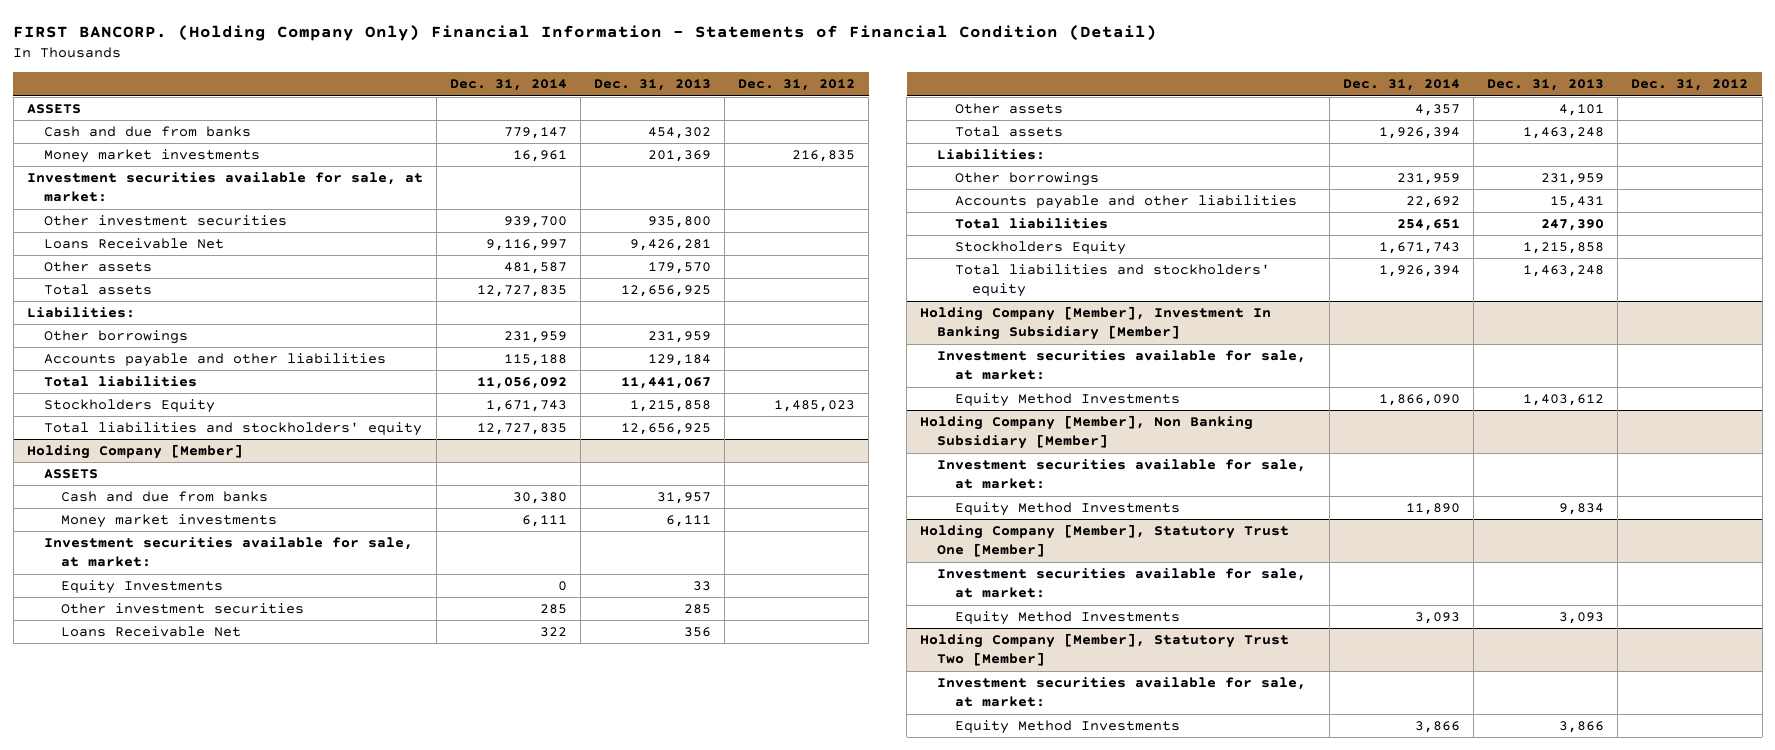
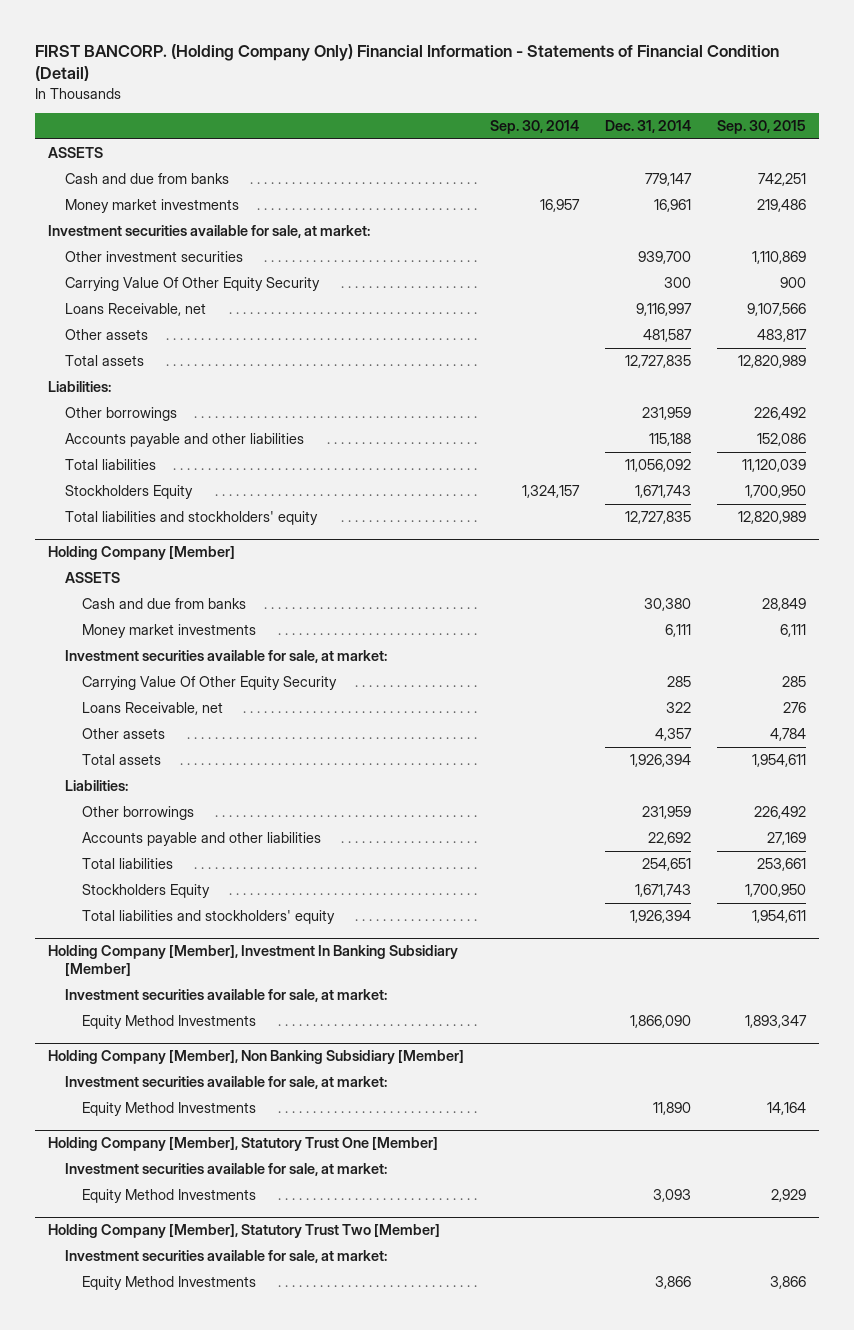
[594,79,712,92] Dec. 31, 2013 -> none
[738,79,856,92] Dec. 31, 2012 -> none
none -> [490,120,580,135] Sep. 30, 2014
none -> [717,120,807,135] Sep. 30, 2015
none -> [65,277,321,292] Carrying Value Of Other Equity Security
[44,238,225,250] Loans Receivable Net -> [65,303,207,317] Loans Receivable, net
[61,580,224,595] Equity Investments -> none
[61,603,305,615] Other investment securities -> [82,676,338,691] Carrying Value Of Other Equity Security
[61,626,242,638] Loans Receivable Net -> [82,702,224,716] Loans Receivable, net

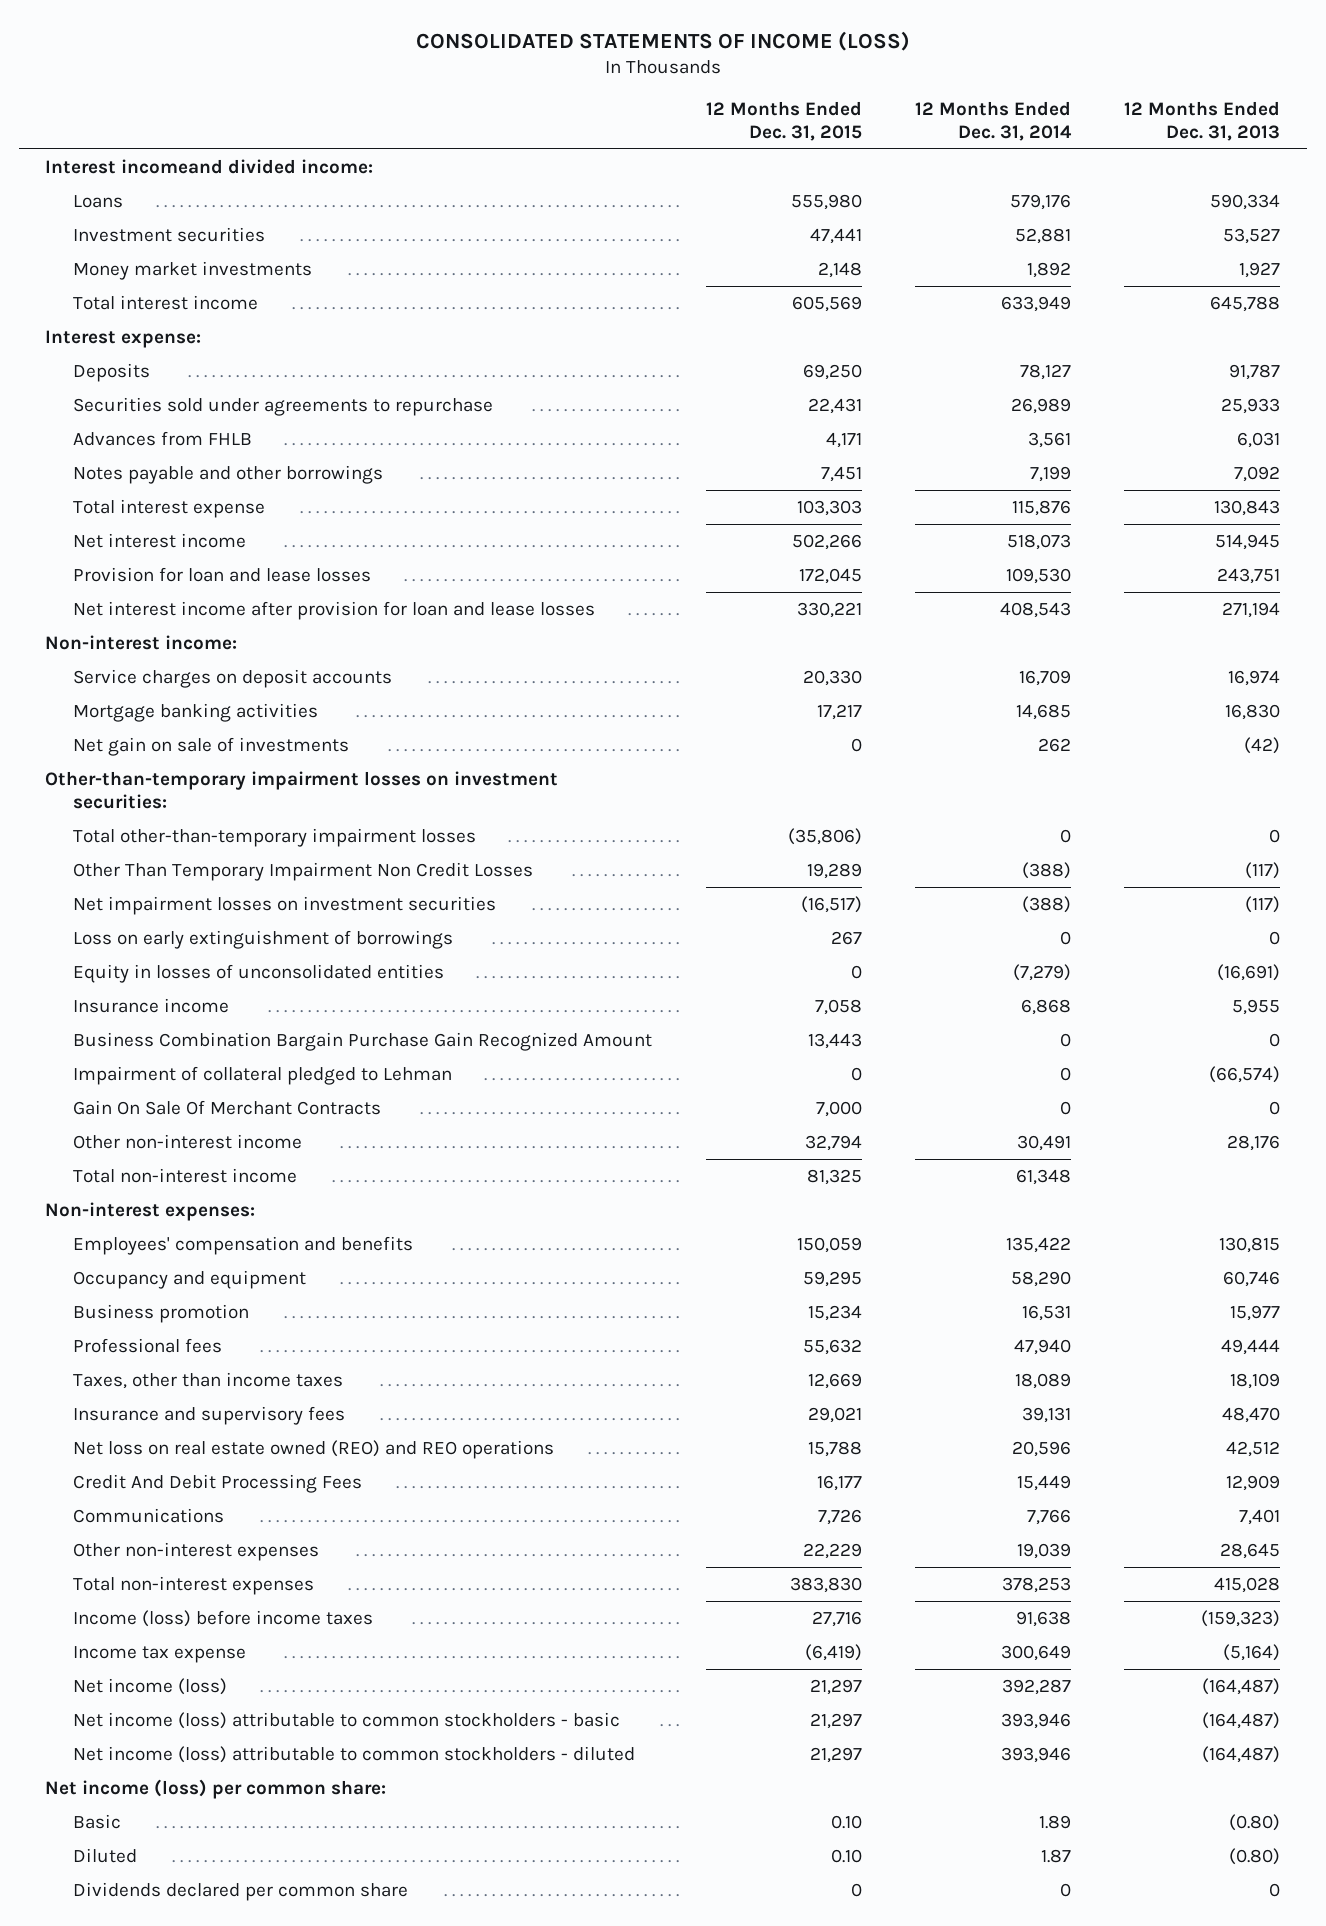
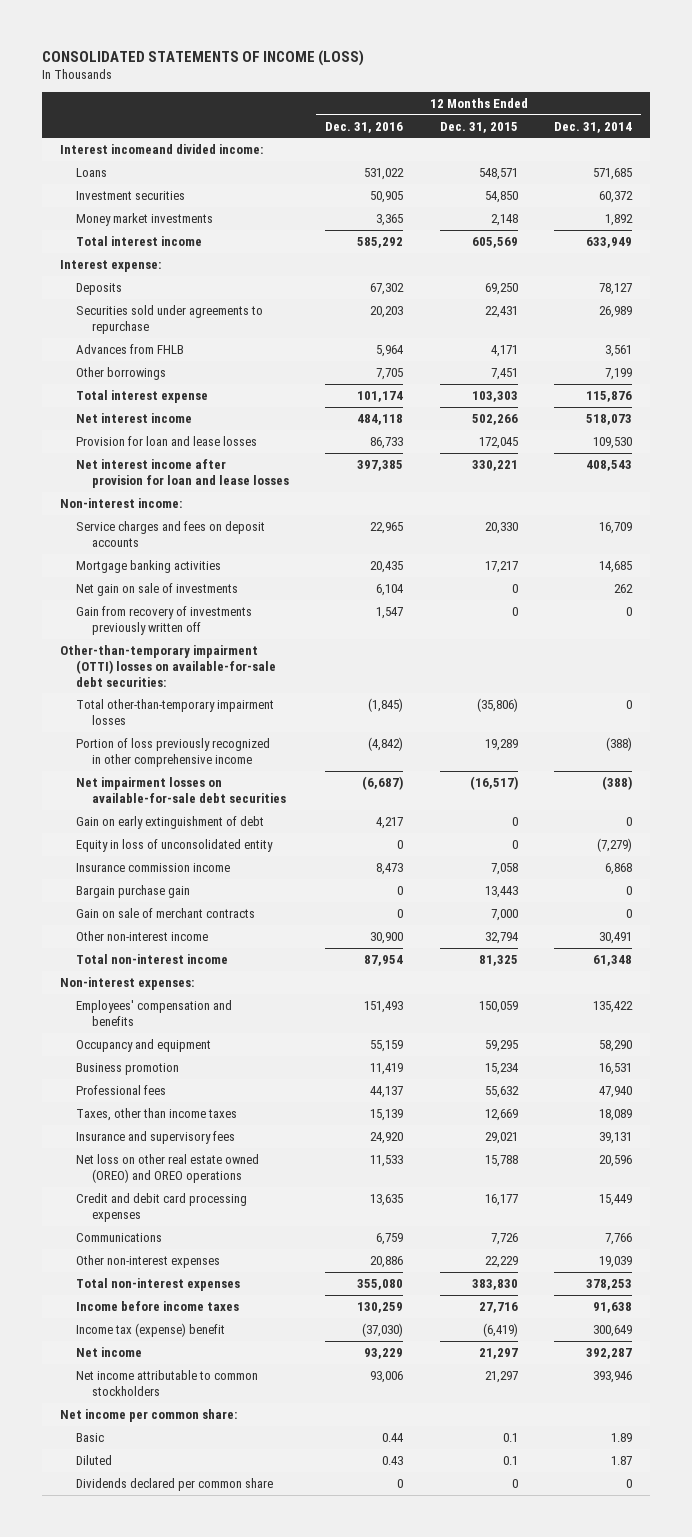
[1124,100,1281,141] 12 Months Ended Dec. 31, 2013 -> none
none -> [325,121,404,133] Dec. 31, 2016
[790,193,862,210] 555,980 -> [478,167,518,180] 548,571
[1009,193,1071,210] 579,176 -> [592,167,632,180] 571,685
[809,227,862,244] 47,441 -> [484,190,518,203] 54,850
[1014,227,1071,244] 52,881 -> [598,190,633,203] 60,372
[73,464,384,484] Notes payable and other borrowings -> [75,366,166,380] Other borrowings
[73,668,393,688] Service charges on deposit accounts -> [75,520,265,547] Service charges and fees on deposit accounts
none -> [75,605,252,635] Gain from recovery of investments previously written off
[45,770,559,809] Other-than-temporary impairment losses on investment securities: -> [59,644,276,687] Other-than-temporary impairment (OTTI) losses on available-for-sale debt securities:
[73,1065,453,1085] Impairment of collateral pledged to Lehman -> none
[73,861,534,881] Other Than Temporary Impairment Non Credit Losses -> [75,737,270,767] Portion of loss previously recognized in other comprehensive income
[73,895,497,915] Net impairment losses on investment securities -> [75,776,286,803] Net impairment losses on available-for-sale debt securities
[73,929,454,949] Loss on early extinguishment of borrowings -> [75,815,264,829] Gain on early extinguishment of debt
[830,930,862,945] 267 -> [511,816,518,826] 0
[73,963,445,983] Equity in losses of unconsolidated entities -> [75,838,273,852] Equity in loss of unconsolidated entity
[73,997,230,1013] Insurance income -> [75,862,230,872] Insurance commission income
[73,1031,653,1051] Business Combination Bargain Purchase Gain Recognized Amount -> [75,884,190,898] Bargain purchase gain
[73,1099,382,1115] Gain On Sale Of Merchant Contracts -> [75,907,255,918] Gain on sale of merchant contracts
[73,1439,555,1459] Net loss on real estate owned (REO) and REO operations -> [75,1153,259,1183] Net loss on other real estate owned (OREO) and OREO operations
[73,1473,363,1493] Credit And Debit Processing Fees -> [75,1192,247,1222] Credit and debit card processing expenses
[73,1745,636,1763] Net income (loss) attributable to common stockholders - diluted -> none
[73,1609,374,1627] Income (loss) before income taxes -> [75,1300,239,1311] Income before income taxes
[73,1645,247,1663] Income tax expense -> [75,1322,225,1337] Income tax (expense) benefit
[73,1677,228,1695] Net income (loss) -> [75,1346,142,1357] Net income
[73,1711,621,1729] Net income (loss) attributable to common stockholders - basic -> [75,1369,258,1396] Net income attributable to common stockholders
[45,1778,387,1799] Net income (loss) per common share: -> [59,1408,237,1422] Net income per common share:
[830,1814,862,1829] 0.10 -> [502,1432,518,1442] 0.1
[830,1848,862,1863] 0.10 -> [502,1455,518,1465] 0.1

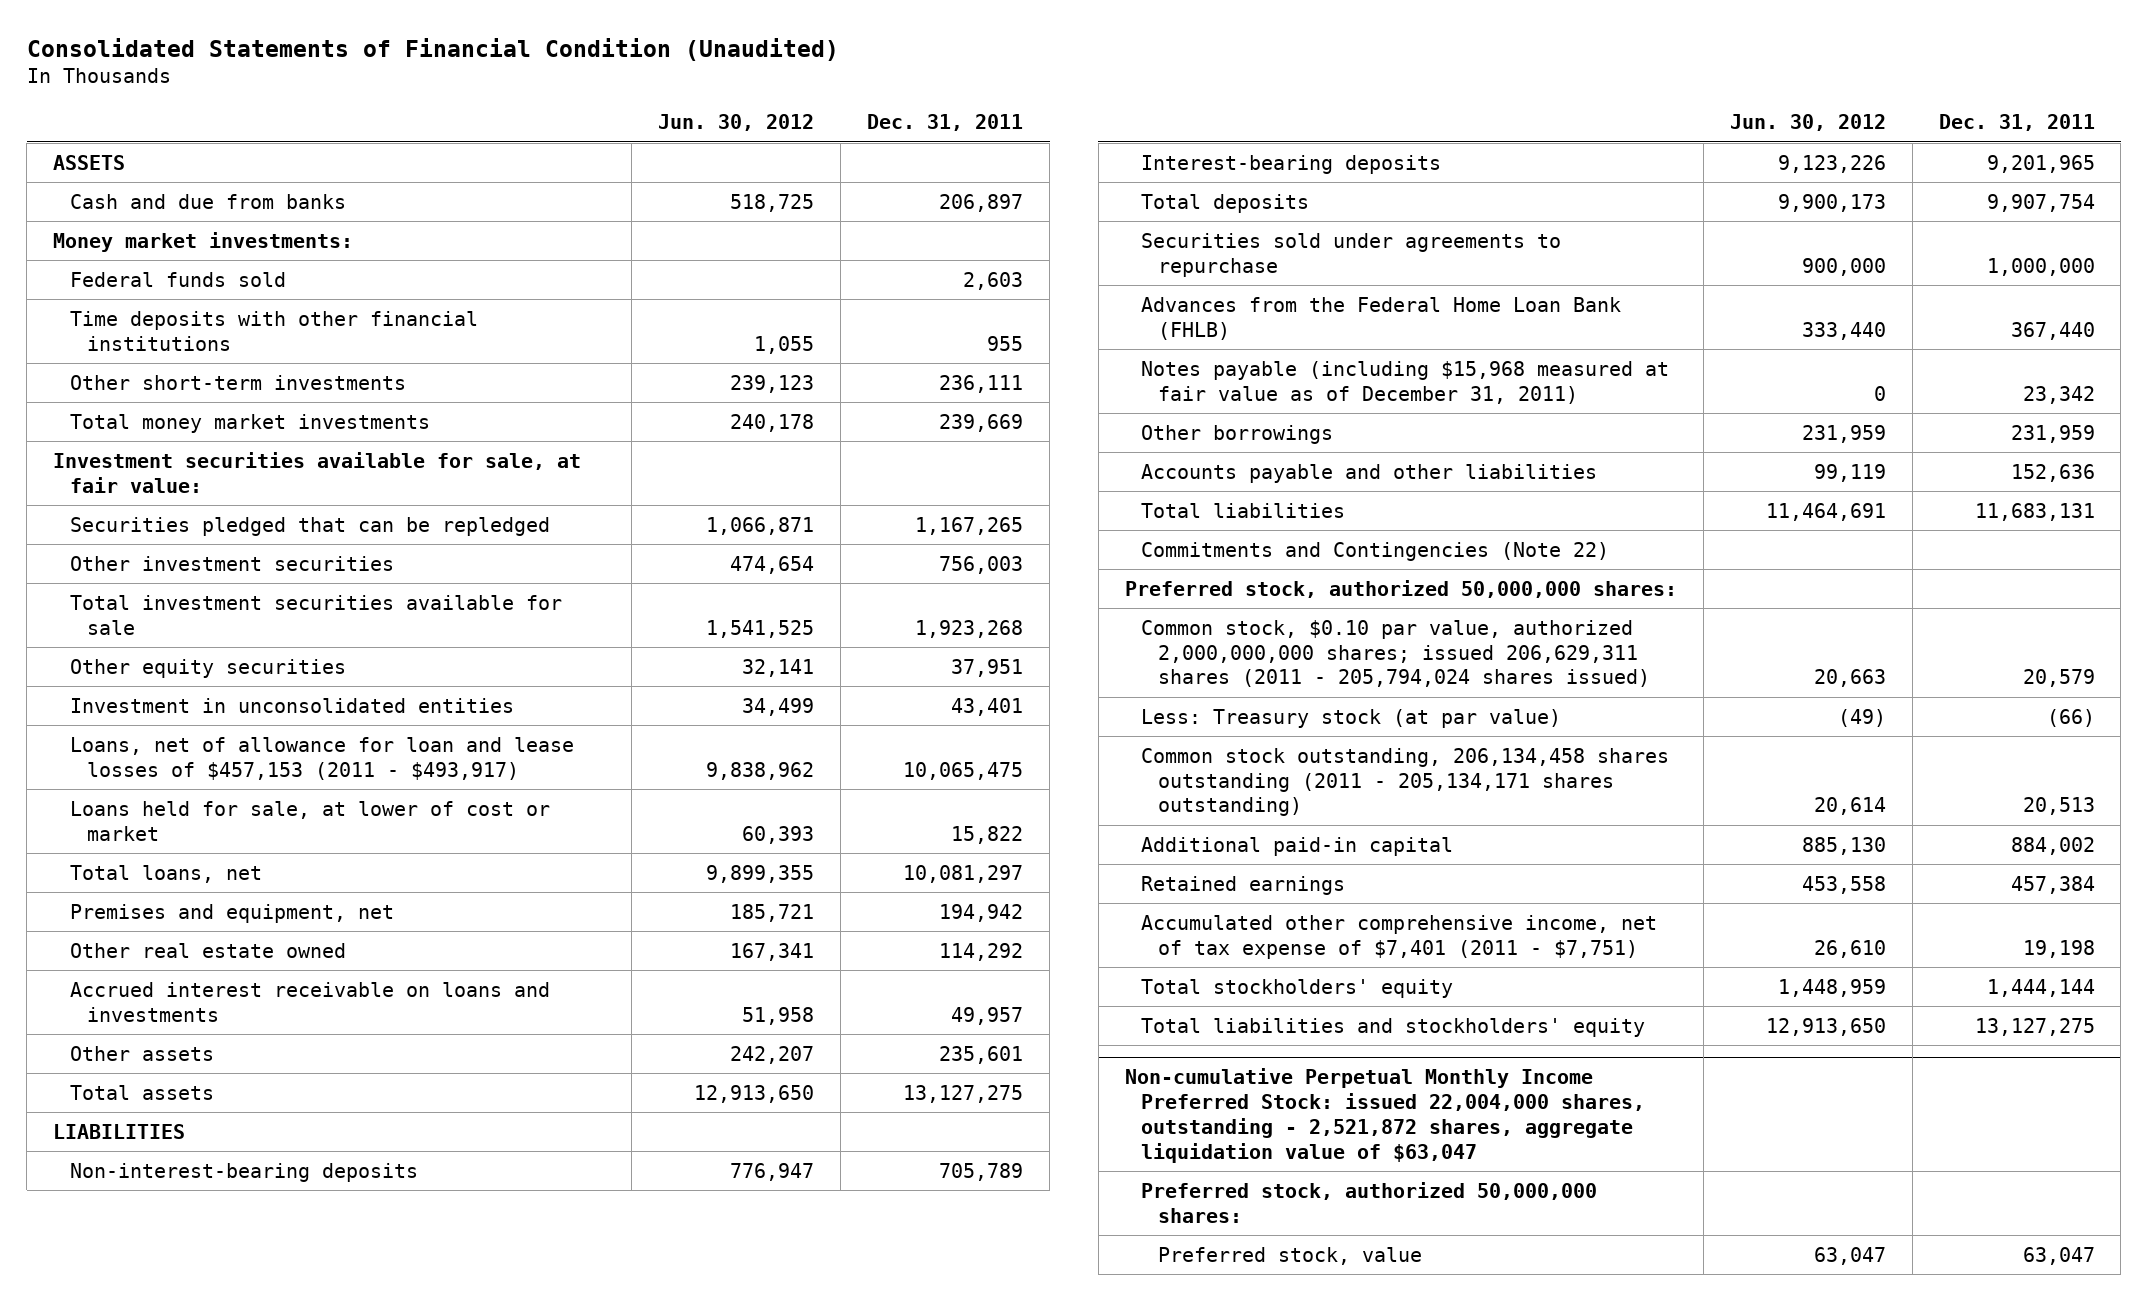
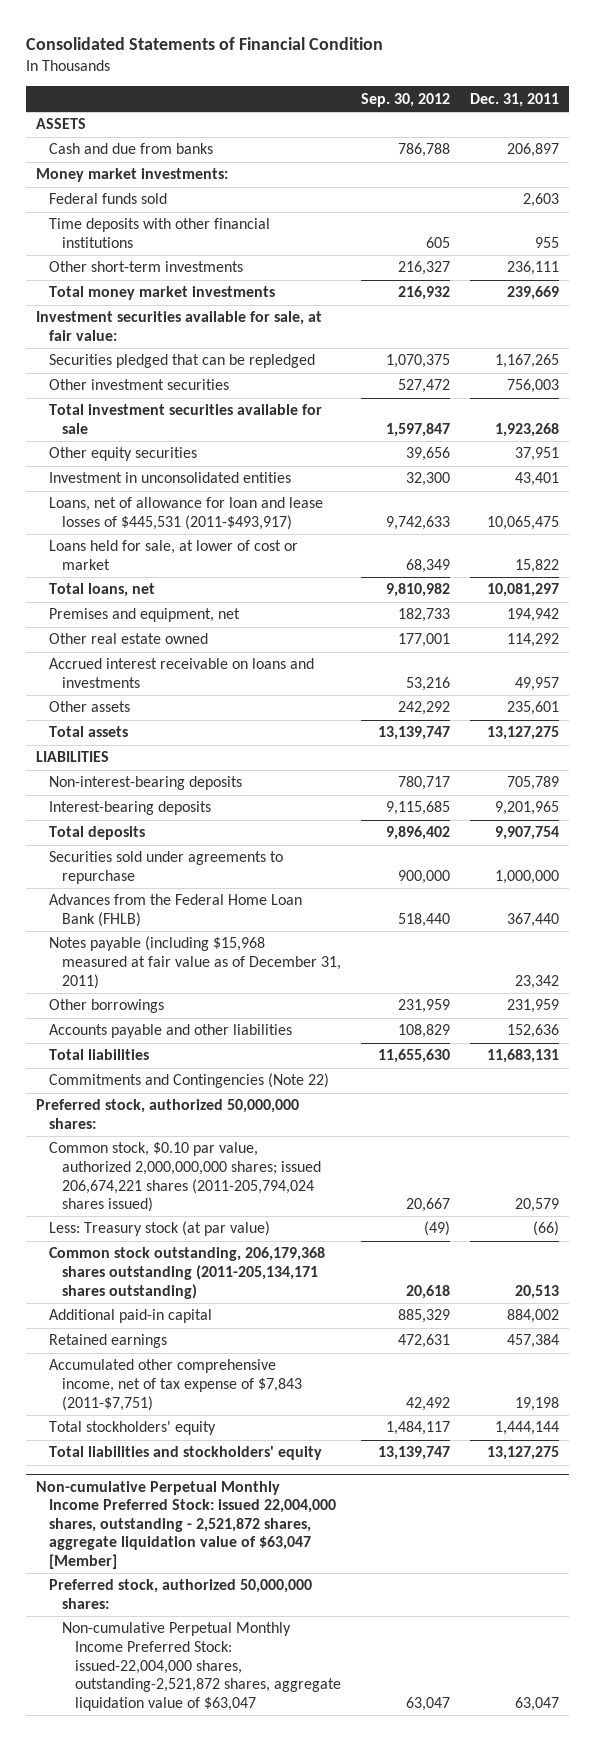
[26,38,839,62] Consolidated Statements of Financial Condition (Unaudited) -> [25,36,383,50] Consolidated Statements of Financial Condition
[658,114,815,132] Jun. 30, 2012 -> none
none -> [360,92,450,107] Sep. 30, 2012
[70,736,575,780] Loans, net of allowance for loan and lease losses of $457,153 (2011 - $493,917) -> [48,497,323,530] Loans, net of allowance for loan and lease losses of $445,531 (2011-$493,917)
[1141,619,1650,688] Common stock, $0.10 par value, authorized 2,000,000,000 shares; issued 206,629,311 shares (2011 - 205,794,024 shares issued) -> [48,1142,321,1213] Common stock, $0.10 par value, authorized 2,000,000,000 shares; issued 206,674,221 shares (2011-205,794,024 shares issued)
[1141,747,1670,817] Common stock outstanding, 206,134,458 shares outstanding (2011 - 205,134,171 shares outstanding) -> [48,1247,325,1299] Common stock outstanding, 206,179,368 shares outstanding (2011-205,134,171 shares outstanding)
[1141,914,1658,959] Accumulated other comprehensive income, net of tax expense of $7,401 (2011 - $7,751) -> [48,1359,302,1411] Accumulated other comprehensive income, net of tax expense of $7,843 (2011-$7,751)
[1124,1068,1646,1163] Non-cumulative Perpetual Monthly Income Preferred Stock: issued 22,004,000 shares, outstanding - 2,521,872 shares, aggregate liquidation value of $63,047 -> [35,1480,336,1570] Non-cumulative Perpetual Monthly Income Preferred Stock: issued 22,004,000 shares, outstanding - 2,521,872 shares, aggregate liquidation value of $63,047 [Member]
[1157,1246,1422,1265] Preferred stock, value -> [61,1622,341,1711] Non-cumulative Perpetual Monthly Income Preferred Stock: issued-22,004,000 shares, outstanding-2,521,872 shares, aggregate liquidation value of $63,047

